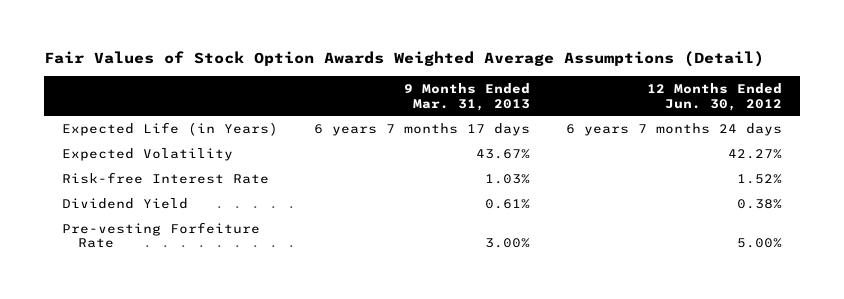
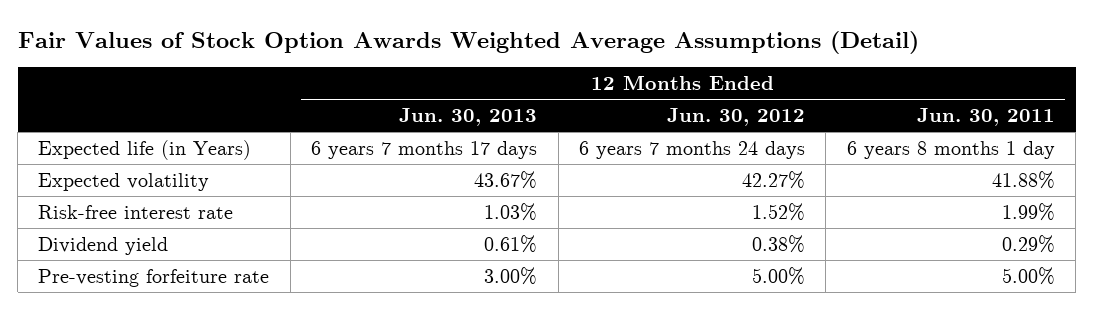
[404,82,531,111] 9 Months Ended Mar. 31, 2013 -> none
none -> [399,107,538,126] Jun. 30, 2013
none -> [916,107,1055,126] Jun. 30, 2011
[61,121,278,136] Expected Life (in Years) -> [38,139,252,160] Expected life (in Years)
[61,147,233,161] Expected Volatility -> [38,172,210,191] Expected volatility
[61,171,269,184] Risk-free Interest Rate -> [38,204,234,219] Risk-free interest rate
[61,197,188,209] Dividend Yield -> [38,236,169,255] Dividend yield
[61,221,260,249] Pre-vesting Forfeiture Rate -> [38,268,270,287] Pre-vesting forfeiture rate

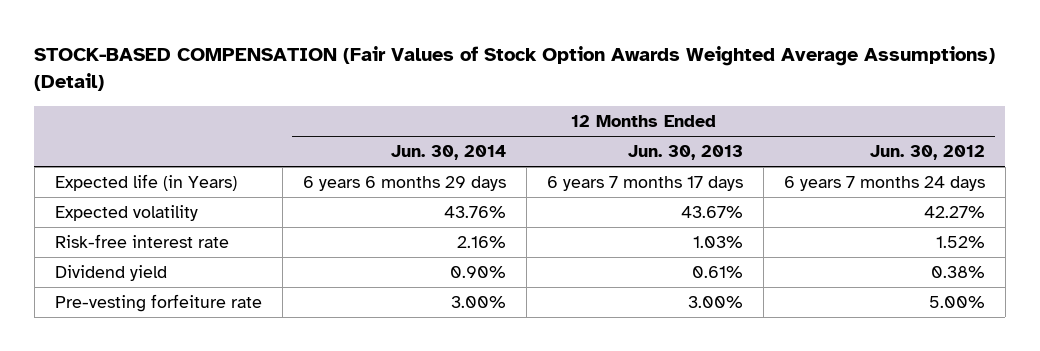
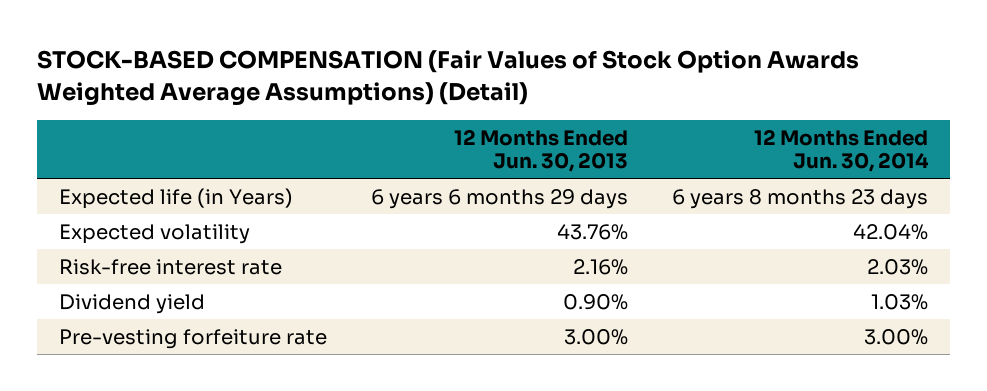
[869,145,985,161] Jun. 30, 2012 -> none
[302,176,506,192] 6 years 6 months 29 days -> [671,188,928,209] 6 years 8 months 23 days
[546,176,743,192] 6 years 7 months 17 days -> [370,188,628,209] 6 years 6 months 29 days
[443,206,506,219] 43.76% -> [852,223,928,240] 42.04%
[680,206,743,219] 43.67% -> [556,223,628,240] 43.76%
[456,236,506,249] 2.16% -> [866,258,928,275] 2.03%
[692,236,743,249] 1.03% -> [572,258,628,275] 2.16%
[449,266,506,279] 0.90% -> [870,293,928,310] 1.03%
[691,266,743,279] 0.61% -> [562,293,628,310] 0.90%

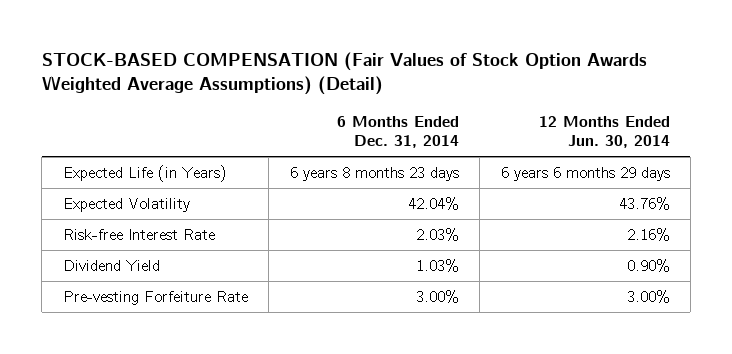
[453,128,628,172] 12 Months Ended Jun. 30, 2013 -> none
none -> [336,115,459,148] 6 Months Ended Dec. 31, 2014
[58,187,293,209] Expected life (in Years) -> [62,164,227,182] Expected Life (in Years)
[671,188,928,209] 6 years 8 months 23 days -> [500,166,670,181] 6 years 6 months 29 days
[58,223,250,244] Expected volatility -> [62,197,190,212] Expected Volatility
[852,223,928,240] 42.04% -> [618,196,670,210] 43.76%
[58,258,282,275] Risk-free interest rate -> [62,228,215,240] Risk-free Interest Rate
[866,258,928,275] 2.03% -> [626,227,670,241] 2.16%
[58,293,205,314] Dividend yield -> [62,259,160,271] Dividend Yield
[870,293,928,310] 1.03% -> [626,258,670,272] 0.90%
[58,328,327,349] Pre-vesting forfeiture rate -> [62,290,248,305] Pre-vesting Forfeiture Rate

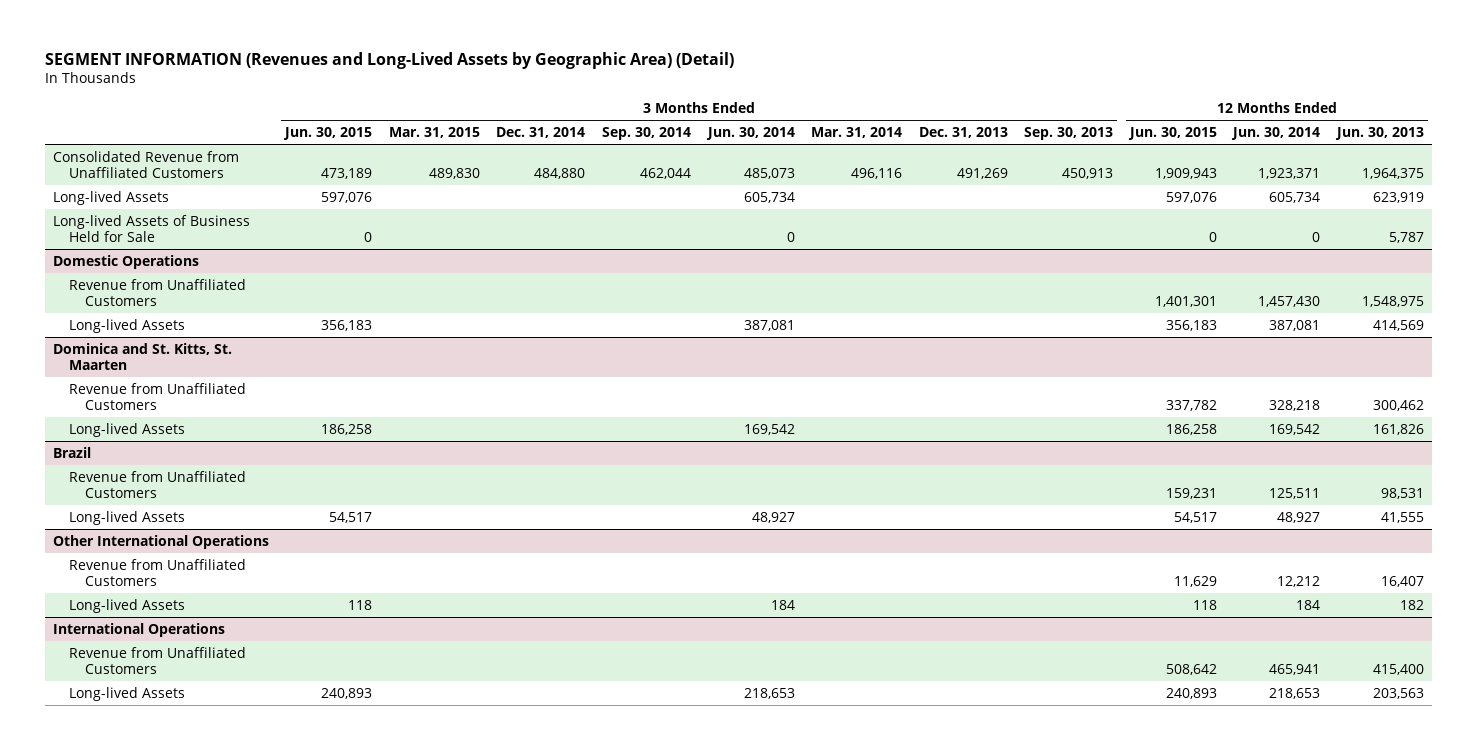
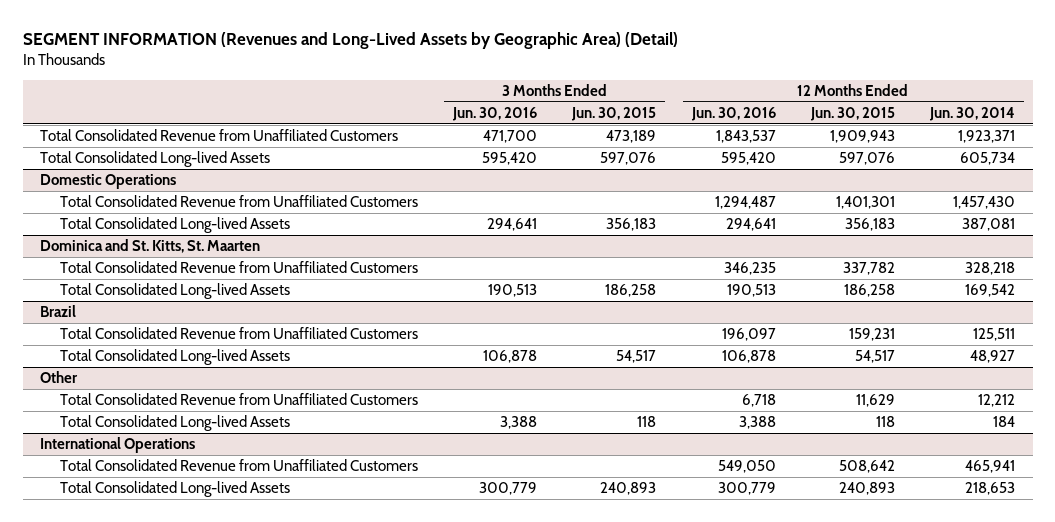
[388,127,480,139] Mar. 31, 2015 -> none
[496,127,586,139] Dec. 31, 2014 -> none
[602,127,692,141] Sep. 30, 2014 -> none
[705,127,795,141] Jun. 30, 2014 -> none
[811,127,903,139] Mar. 31, 2014 -> none
[918,127,1008,139] Dec. 31, 2013 -> none
[1024,127,1114,141] Sep. 30, 2013 -> none
[1334,127,1424,141] Jun. 30, 2013 -> none
none -> [452,106,538,121] Jun. 30, 2016
none -> [690,106,776,121] Jun. 30, 2016
[52,214,250,243] Long-lived Assets of Business Held for Sale -> none
[52,150,239,179] Consolidated Revenue from Unaffiliated Customers -> [40,128,399,141] Total Consolidated Revenue from Unaffiliated Customers
[52,190,169,205] Long-lived Assets -> [40,150,271,167] Total Consolidated Long-lived Assets
[68,278,246,307] Revenue from Unaffiliated Customers -> [60,194,419,207] Total Consolidated Revenue from Unaffiliated Customers
[68,318,185,333] Long-lived Assets -> [60,216,291,233] Total Consolidated Long-lived Assets
[68,382,246,411] Revenue from Unaffiliated Customers -> [60,260,419,273] Total Consolidated Revenue from Unaffiliated Customers
[68,422,185,437] Long-lived Assets -> [60,282,291,299] Total Consolidated Long-lived Assets
[68,470,246,499] Revenue from Unaffiliated Customers -> [60,326,419,339] Total Consolidated Revenue from Unaffiliated Customers
[68,510,185,525] Long-lived Assets -> [60,348,291,365] Total Consolidated Long-lived Assets
[52,534,269,549] Other International Operations -> [40,370,79,383] Other
[68,558,246,587] Revenue from Unaffiliated Customers -> [60,392,419,405] Total Consolidated Revenue from Unaffiliated Customers
[68,598,185,613] Long-lived Assets -> [60,414,291,431] Total Consolidated Long-lived Assets
[68,646,246,675] Revenue from Unaffiliated Customers -> [60,458,419,471] Total Consolidated Revenue from Unaffiliated Customers
[68,686,185,701] Long-lived Assets -> [60,480,291,497] Total Consolidated Long-lived Assets

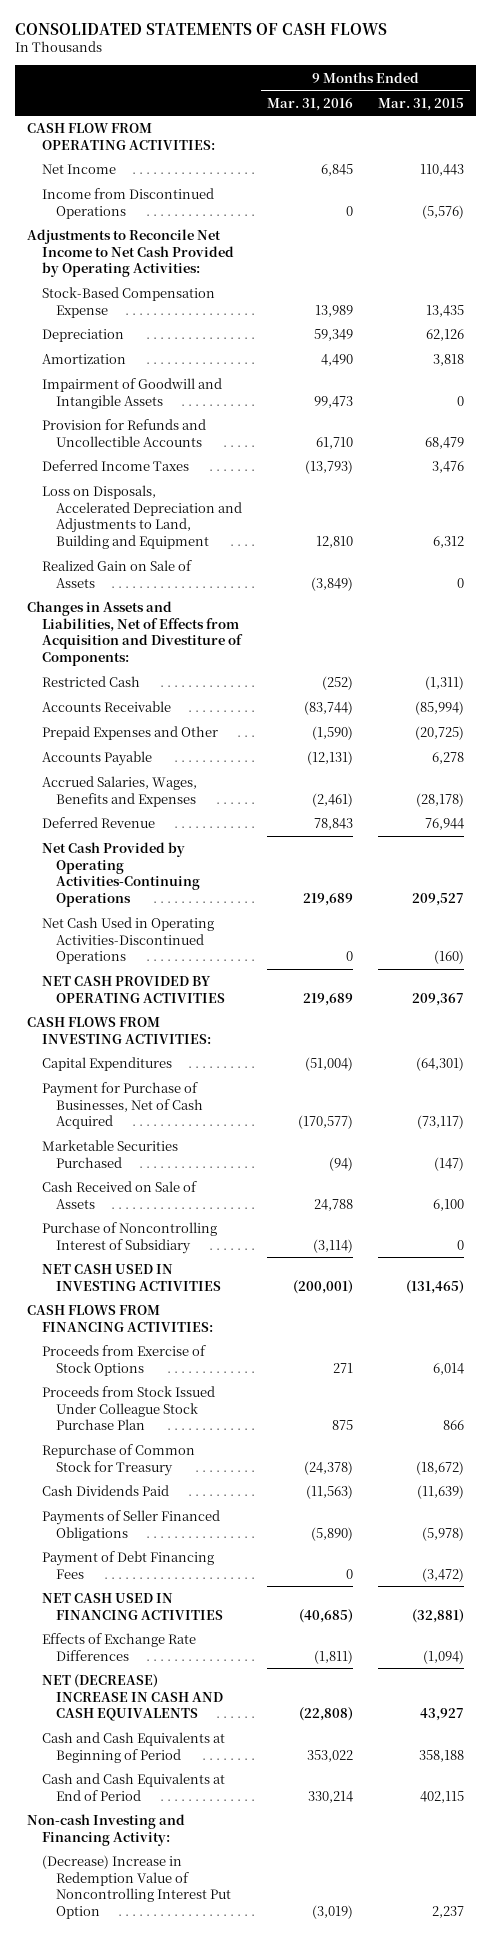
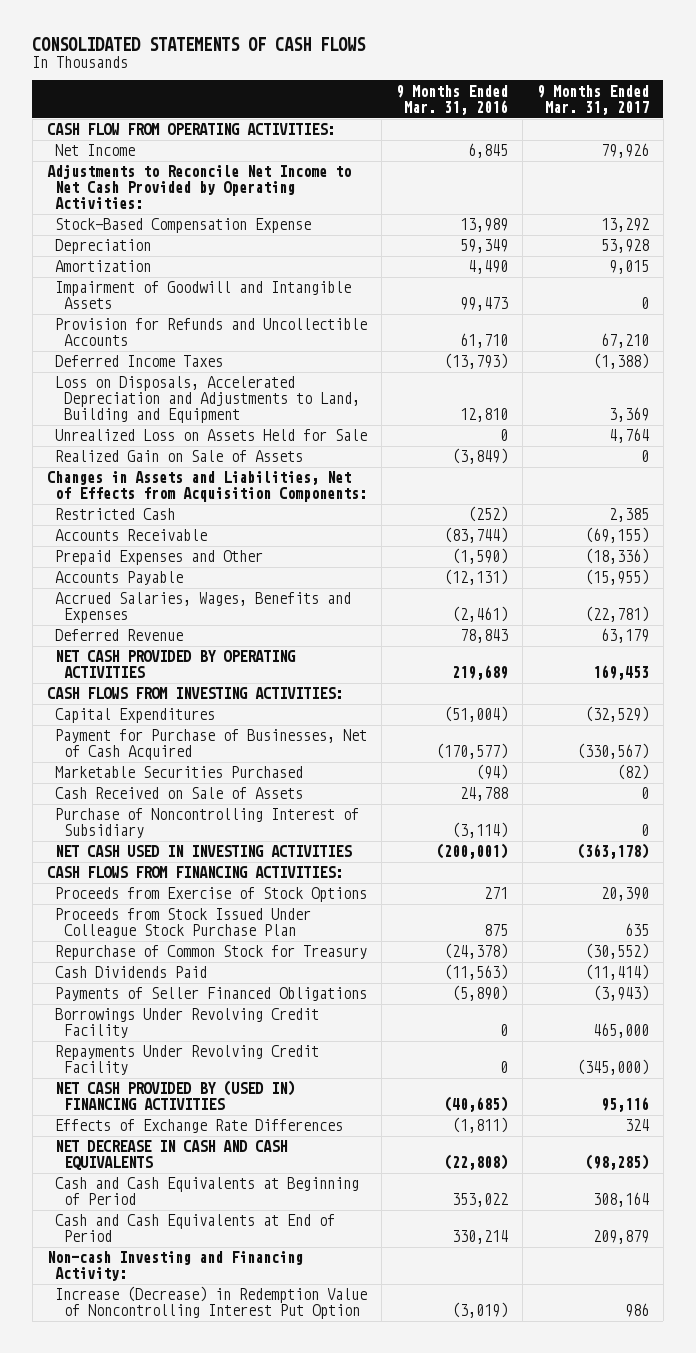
[377,97,464,111] Mar. 31, 2015 -> none
none -> [536,84,649,115] 9 Months Ended Mar. 31, 2017
[41,188,214,219] Income from Discontinued Operations -> none
none -> [55,429,368,442] Unrealized Loss on Assets Held for Sale
[27,601,243,666] Changes in Assets and Liabilities, Net of Effects from Acquisition and Divestiture of Components: -> [46,471,368,503] Changes in Assets and Liabilities, Net of Effects from Acquisition Components:
[41,842,201,907] Net Cash Provided by Operating Activities-Continuing Operations -> none
[41,917,214,965] Net Cash Used in Operating Activities-Discontinued Operations -> none
[41,1551,214,1579] Payment of Debt Financing Fees -> none
none -> [55,1008,320,1039] Borrowings Under Revolving Credit Facility
none -> [55,1045,320,1076] Repayments Under Revolving Credit Facility
[41,1593,224,1620] NET CASH USED IN FINANCING ACTIVITIES -> [55,1080,296,1111] NET CASH PROVIDED BY (USED IN) FINANCING ACTIVITIES
[41,1674,224,1722] NET (DECREASE) INCREASE IN CASH AND CASH EQUIVALENTS -> [55,1140,289,1171] NET DECREASE IN CASH AND CASH EQUIVALENTS
[41,1855,232,1919] (Decrease) Increase in Redemption Value of Noncontrolling Interest Put Option -> [55,1286,368,1320] Increase (Decrease) in Redemption Value of Noncontrolling Interest Put Option

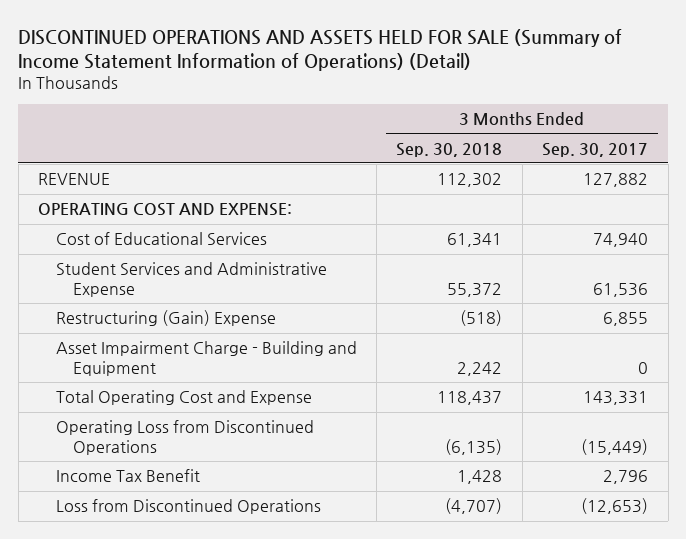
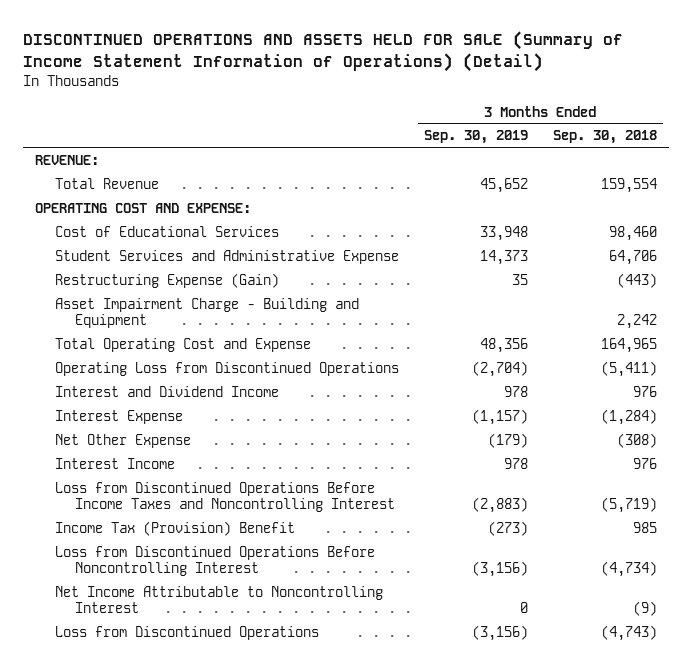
[542,142,649,157] Sep. 30, 2017 -> none
none -> [424,130,529,145] Sep. 30, 2019
none -> [35,154,100,165] REVENUE:
[38,173,111,186] REVENUE -> [55,177,160,189] Total Revenue
[437,173,503,188] 112,302 -> [600,177,657,193] 159,554
[447,233,503,248] 61,341 -> [608,225,657,241] 98,460
[447,283,503,298] 55,372 -> [608,249,657,265] 64,706
[55,310,276,327] Restructuring (Gain) Expense -> [55,272,280,288] Restructuring Expense (Gain)
[460,310,503,327] (518) -> [616,272,657,288] (443)
[437,391,503,406] 118,437 -> [600,337,657,353] 164,965
[445,439,503,456] (6,135) -> [600,360,657,377] (5,411)
none -> [55,385,280,397] Interest and Dividend Income
none -> [55,409,184,424] Interest Expense
none -> [55,433,192,448] Net Other Expense
none -> [55,457,176,469] Interest Income
none -> [55,481,396,513] Loss from Discontinued Operations Before Income Taxes and Noncontrolling Interest
[55,469,200,483] Income Tax Benefit -> [55,520,296,536] Income Tax (Provision) Benefit
[457,470,503,485] 1,428 -> [632,521,657,533] 985
none -> [55,545,376,577] Loss from Discontinued Operations Before Noncontrolling Interest
none -> [55,585,384,614] Net Income Attributable to Noncontrolling Interest
[445,498,503,515] (4,707) -> [600,624,657,641] (4,743)

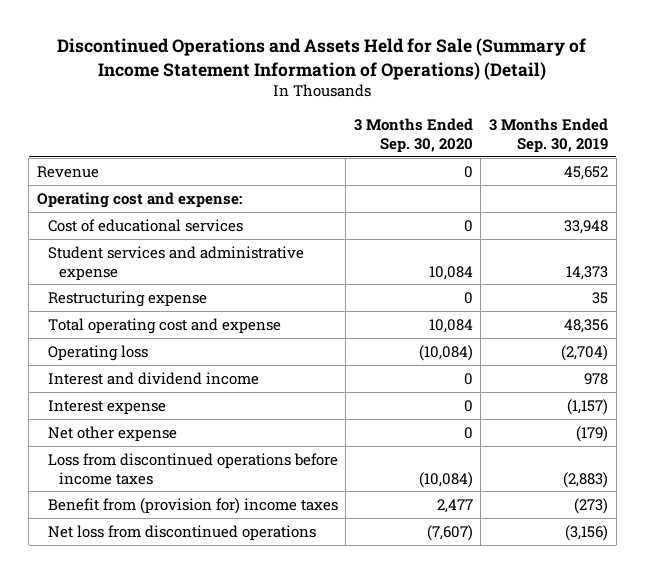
[23,30,624,72] DISCONTINUED OPERATIONS AND ASSETS HELD FOR SALE (Summary of Income Statement Information of Operations) (Detail) -> [57,38,587,80] Discontinued Operations and Assets Held for Sale (Summary of Income Statement Information of Operations) (Detail)
[552,130,657,145] Sep. 30, 2018 -> none
none -> [353,118,473,154] 3 Months Ended Sep. 30, 2020
[35,154,100,165] REVENUE: -> none
[55,297,360,329] Asset Impairment Charge - Building and Equipment -> none
[55,457,176,469] Interest Income -> none
[55,545,376,577] Loss from Discontinued Operations Before Noncontrolling Interest -> none
[55,585,384,614] Net Income Attributable to Noncontrolling Interest -> none
[55,177,160,189] Total Revenue -> [36,165,99,178] Revenue
[35,202,252,213] OPERATING COST AND EXPENSE: -> [36,191,242,208] Operating cost and expense:
[55,225,280,237] Cost of Educational Services -> [47,218,243,232] Cost of educational services
[55,249,400,264] Student Services and Administrative Expense -> [47,245,304,281] Student services and administrative expense
[55,272,280,288] Restructuring Expense (Gain) -> [47,290,207,307] Restructuring expense
[55,337,312,352] Total Operating Cost and Expense -> [47,317,281,334] Total operating cost and expense
[55,361,400,376] Operating Loss from Discontinued Operations -> [47,344,148,361] Operating loss
[55,385,280,397] Interest and Dividend Income -> [47,371,259,385] Interest and dividend income
[55,409,184,424] Interest Expense -> [47,399,166,415] Interest expense
[55,433,192,448] Net Other Expense -> [47,425,177,442] Net other expense
[55,481,396,513] Loss from Discontinued Operations Before Income Taxes and Noncontrolling Interest -> [47,452,338,485] Loss from discontinued operations before income taxes
[55,520,296,536] Income Tax (Provision) Benefit -> [47,497,338,514] Benefit from (provision for) income taxes
[55,625,320,640] Loss from Discontinued Operations -> [47,524,316,541] Net loss from discontinued operations

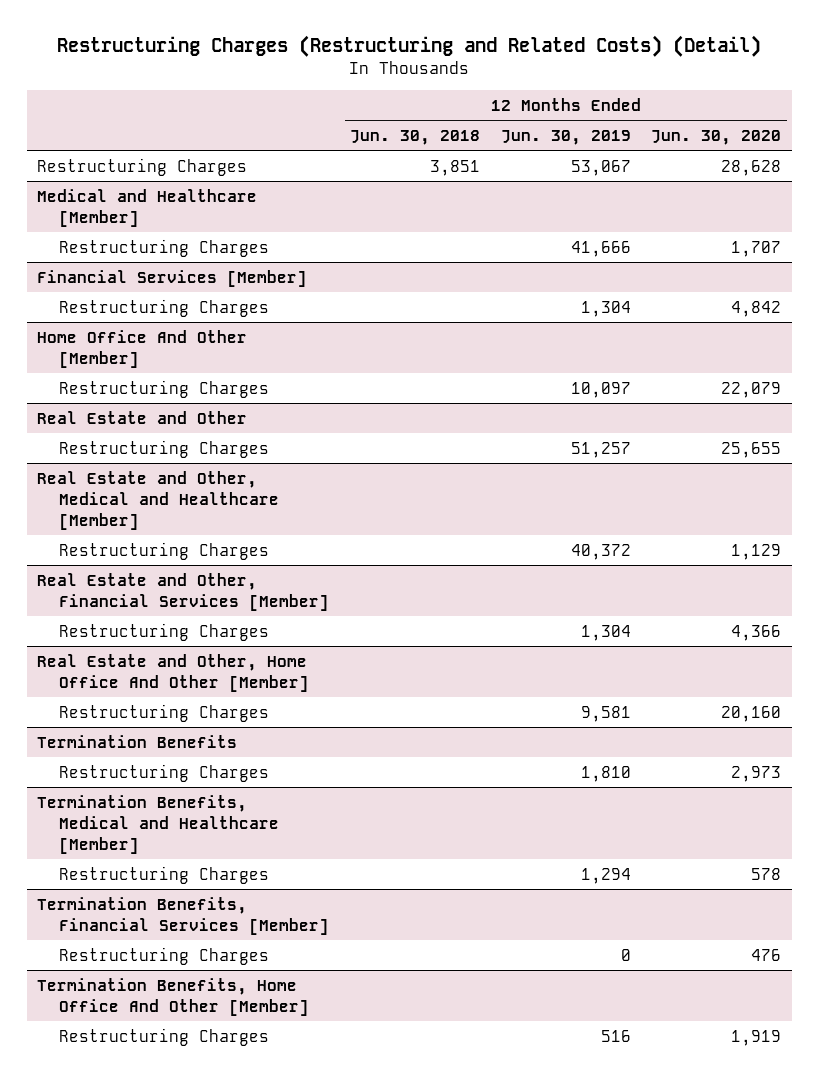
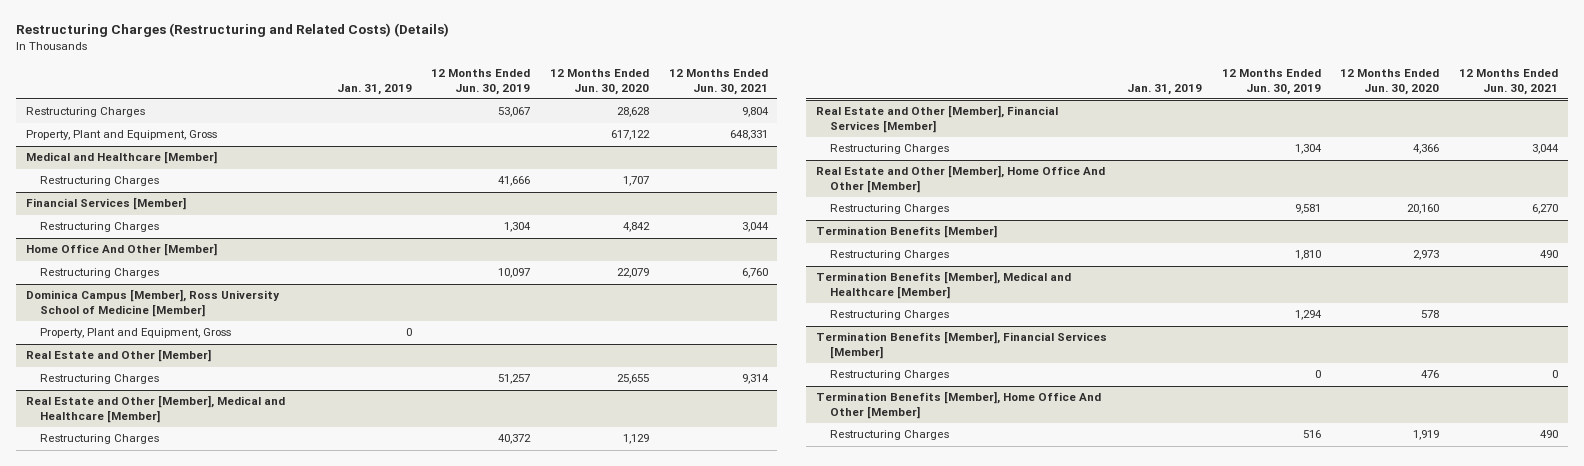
[57,34,762,57] Restructuring Charges (Restructuring and Related Costs) (Detail) -> [16,23,450,38] Restructuring Charges (Restructuring and Related Costs) (Details)
[350,129,481,145] Jun. 30, 2018 -> none
none -> [336,83,412,95] Jan. 31, 2019
none -> [668,69,768,95] 12 Months Ended Jun. 30, 2021
none -> [26,130,218,141] Property, Plant and Equipment, Gross
none -> [26,289,281,317] Dominica Campus [Member], Ross University School of Medicine [Member]
none -> [39,328,231,339] Property, Plant and Equipment, Gross
[36,410,247,424] Real Estate and Other -> [26,349,212,363] Real Estate and Other [Member]
[36,470,280,530] Real Estate and Other, Medical and Healthcare [Member] -> [26,395,286,423] Real Estate and Other [Member], Medical and Healthcare [Member]
[36,572,330,611] Real Estate and Other, Financial Services [Member] -> [816,105,1059,133] Real Estate and Other [Member], Financial Services [Member]
[36,653,310,692] Real Estate and Other, Home Office And Other [Member] -> [816,165,1106,193] Real Estate and Other [Member], Home Office And Other [Member]
[36,734,237,748] Termination Benefits -> [816,225,998,239] Termination Benefits [Member]
[36,794,280,854] Termination Benefits, Medical and Healthcare [Member] -> [816,271,1072,299] Termination Benefits [Member], Medical and Healthcare [Member]
[36,896,330,935] Termination Benefits, Financial Services [Member] -> [816,331,1108,359] Termination Benefits [Member], Financial Services [Member]
[36,977,310,1016] Termination Benefits, Home Office And Other [Member] -> [816,391,1102,419] Termination Benefits [Member], Home Office And Other [Member]

